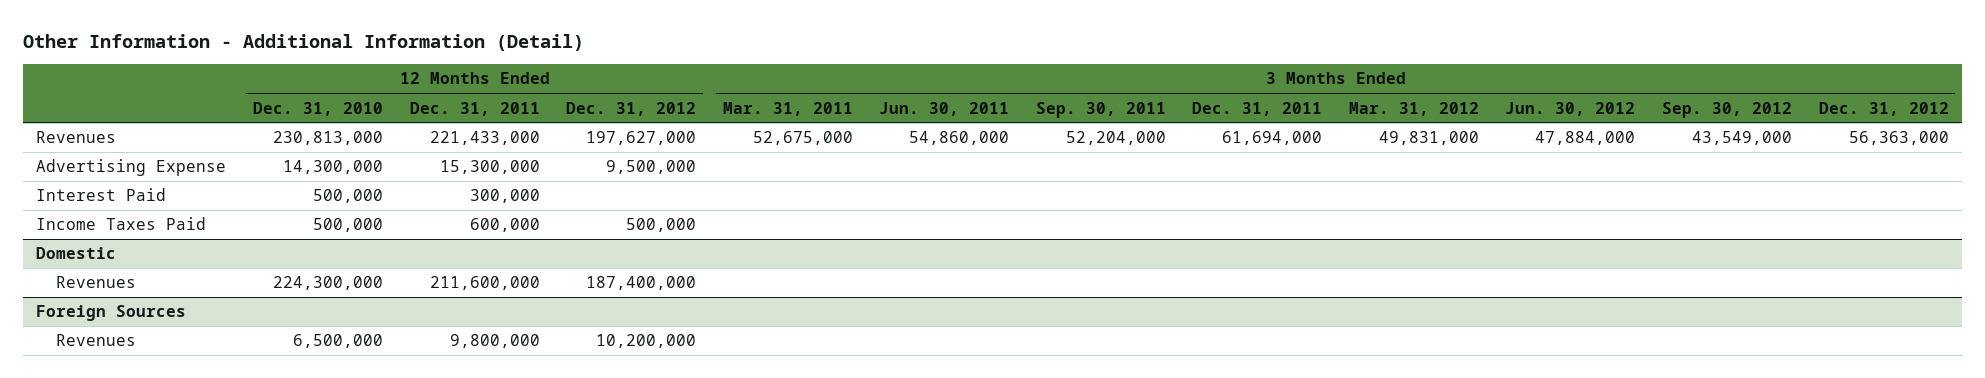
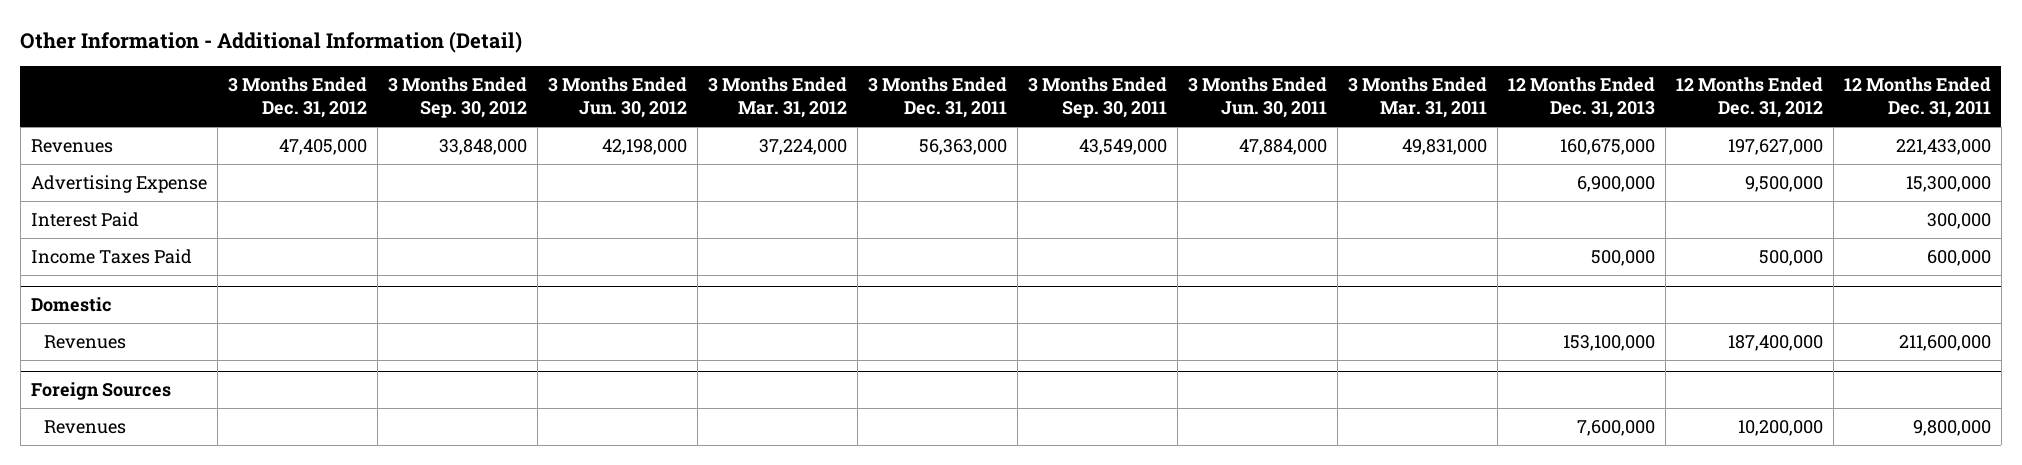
[253,101,384,116] Dec. 31, 2010 -> none
none -> [1507,77,1655,119] 12 Months Ended Dec. 31, 2013
[752,131,853,146] 52,675,000 -> [1401,138,1487,155] 49,831,000
[909,131,1010,146] 54,860,000 -> [1238,138,1327,155] 47,884,000
[1065,131,1166,146] 52,204,000 -> [1078,138,1167,155] 43,549,000
[1222,131,1323,146] 61,694,000 -> [918,138,1007,155] 56,363,000
[1378,131,1479,146] 49,831,000 -> [758,138,847,155] 37,224,000
[1535,131,1636,146] 47,884,000 -> [601,138,687,155] 42,198,000
[1691,131,1792,146] 43,549,000 -> [438,138,527,155] 33,848,000
[1848,131,1949,146] 56,363,000 -> [278,138,367,155] 47,405,000

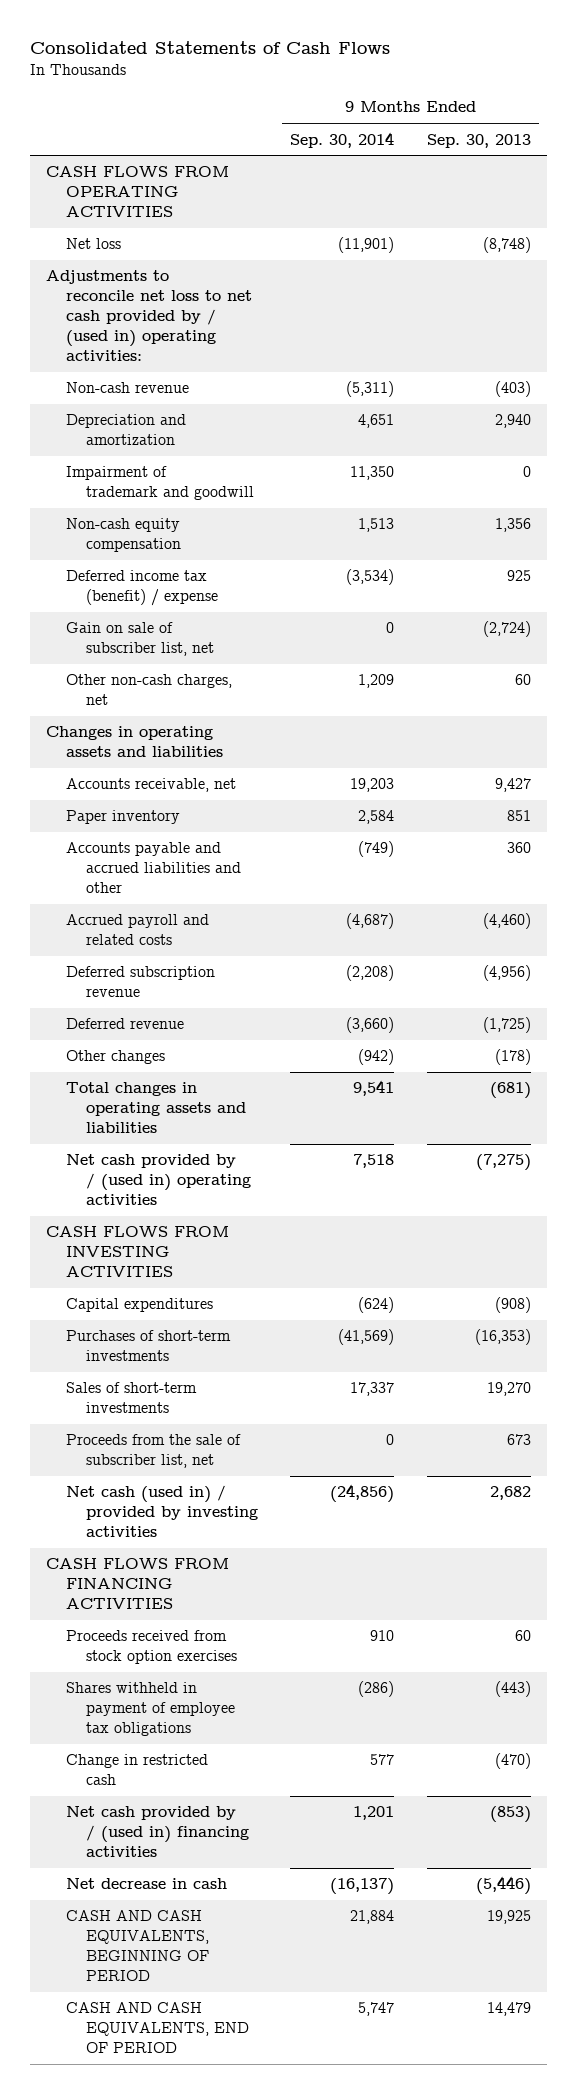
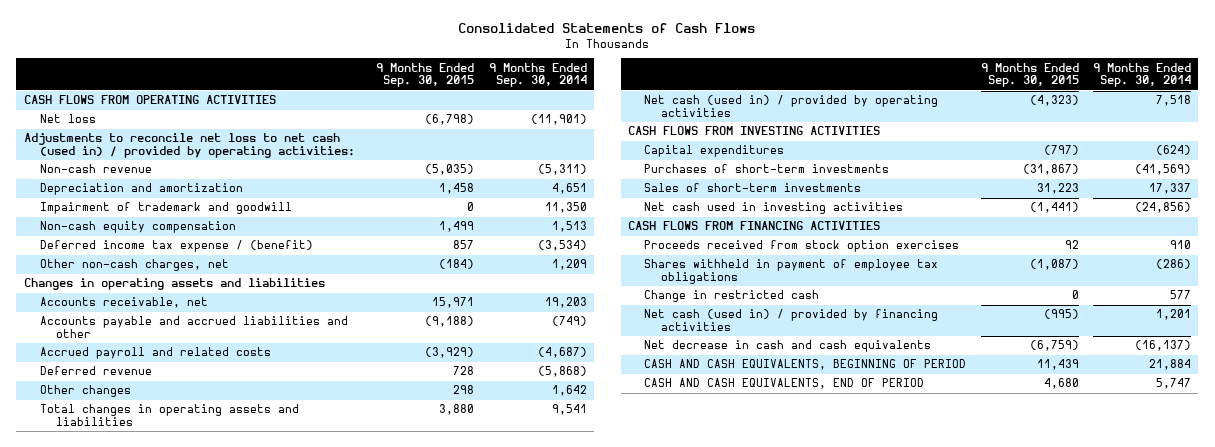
[426,133,531,148] Sep. 30, 2013 -> none
none -> [376,62,475,88] 9 Months Ended Sep. 30, 2015
[46,270,253,361] Adjustments to reconcile net loss to net cash provided by / (used in) operating activities: -> [23,133,355,159] Adjustments to reconcile net loss to net cash (used in) / provided by operating activities:
[66,622,215,657] Gain on sale of subscriber list, net -> none
[66,570,219,607] Deferred income tax (benefit) / expense -> [39,240,313,253] Deferred income tax expense / (benefit)
[66,810,181,825] Paper inventory -> none
[66,966,216,998] Deferred subscription revenue -> none
[346,1017,395,1034] (3,660) -> [537,366,587,378] (5,868)
[358,1049,395,1066] (942) -> [551,385,587,397] 1,642
[66,1154,252,1206] Net cash provided by / (used in) operating activities -> [644,95,939,118] Net cash (used in) / provided by operating activities
[66,1434,242,1469] Proceeds from the sale of subscriber list, net -> none
[66,1485,259,1538] Net cash (used in) / provided by investing activities -> [644,202,904,215] Net cash used in investing activities
[66,1806,250,1858] Net cash provided by / (used in) financing activities -> [644,309,939,332] Net cash (used in) / provided by financing activities
[66,1878,228,1890] Net decrease in cash -> [644,340,932,353] Net decrease in cash and cash equivalents

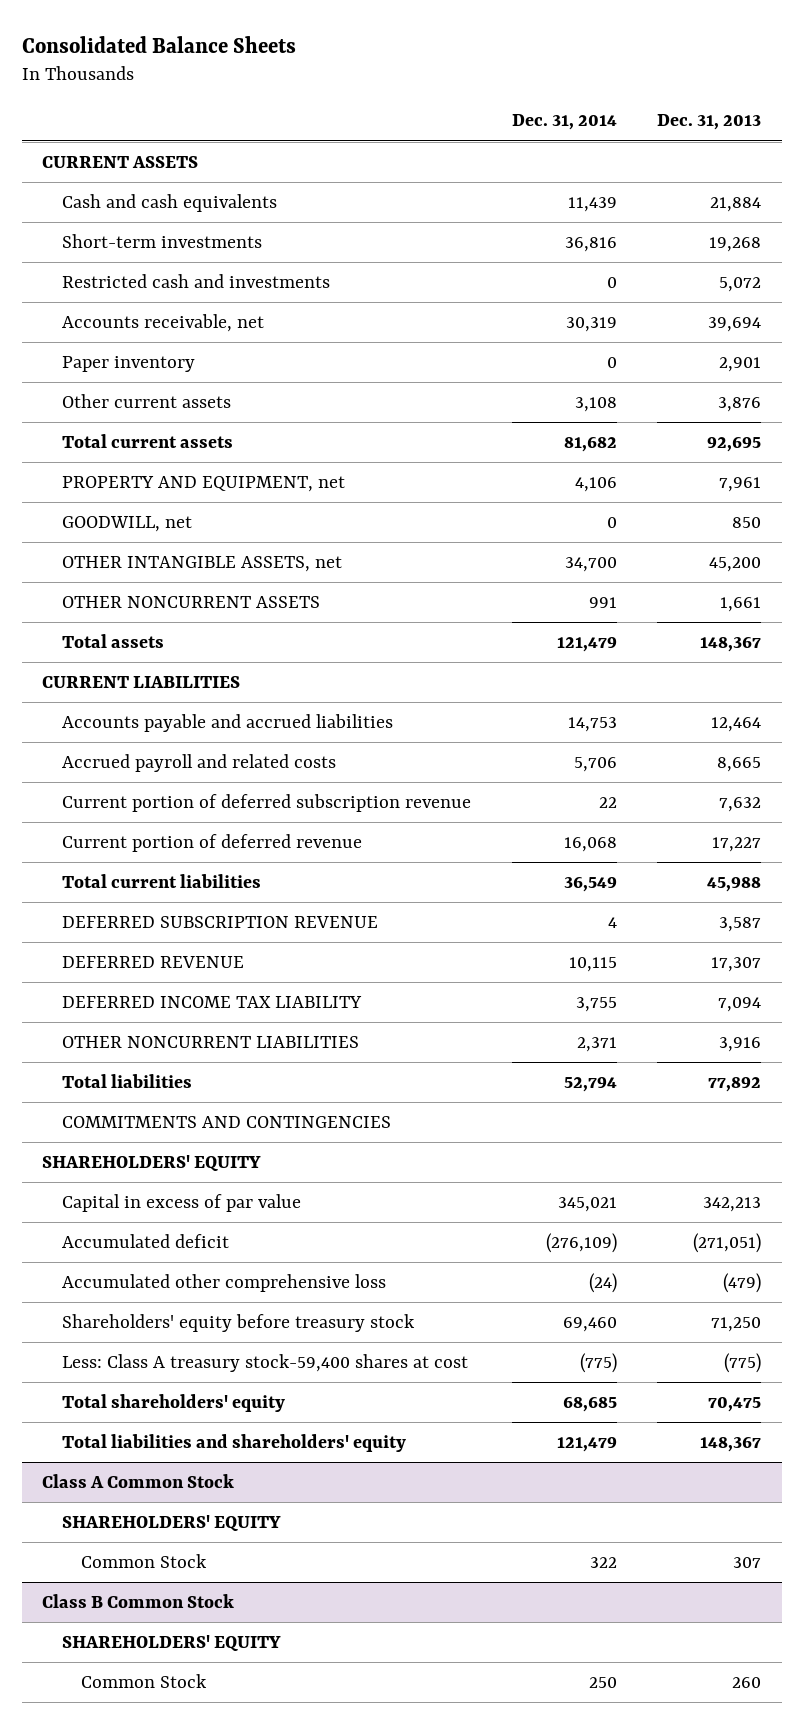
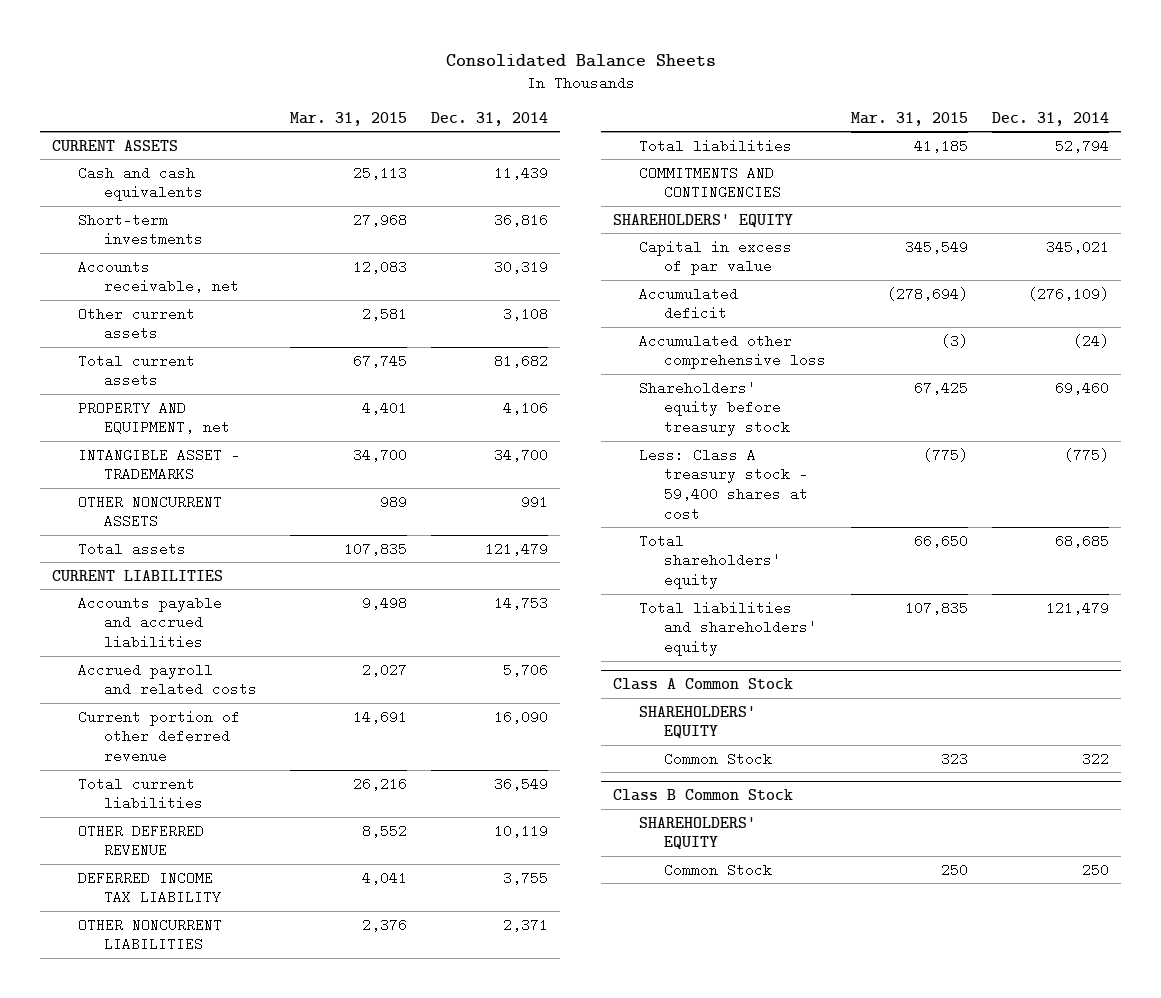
[657,114,762,131] Dec. 31, 2013 -> none
none -> [289,111,407,126] Mar. 31, 2015
[61,273,330,288] Restricted cash and investments -> none
[61,355,195,372] Paper inventory -> none
[61,515,192,532] GOODWILL, net -> none
[61,555,342,572] OTHER INTANGIBLE ASSETS, net -> [77,447,240,482] INTANGIBLE ASSET - TRADEMARKS
[61,793,471,812] Current portion of deferred subscription revenue -> none
[61,833,362,852] Current portion of deferred revenue -> [77,709,240,763] Current portion of other deferred revenue
[563,836,617,852] 16,068 -> [494,709,549,724] 16,090
[61,955,244,968] DEFERRED REVENUE -> none
[61,915,378,928] DEFERRED SUBSCRIPTION REVENUE -> [77,823,204,858] OTHER DEFERRED REVENUE
[607,916,617,928] 4 -> [494,823,549,838] 10,119
[61,1353,468,1372] Less: Class A treasury stock-59,400 shares at cost -> [638,447,809,521] Less: Class A treasury stock - 59,400 shares at cost

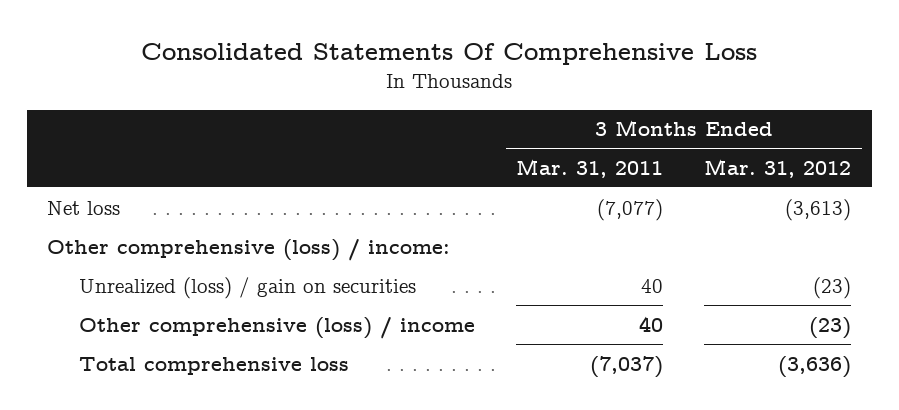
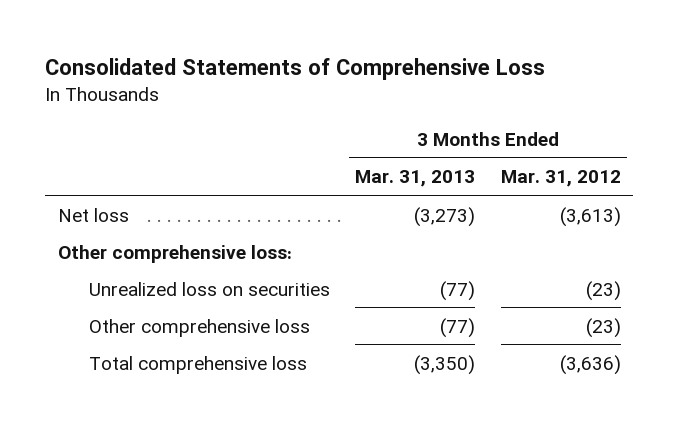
[141,42,758,65] Consolidated Statements Of Comprehensive Loss -> [45,58,546,81] Consolidated Statements of Comprehensive Loss
[516,158,664,178] Mar. 31, 2011 -> none
none -> [355,170,476,188] Mar. 31, 2013
[47,238,451,261] Other comprehensive (loss) / income: -> [58,244,293,263] Other comprehensive loss:
[79,276,417,299] Unrealized (loss) / gain on securities -> [88,281,330,296] Unrealized loss on securities
[79,316,476,339] Other comprehensive (loss) / income -> [88,318,310,337] Other comprehensive loss

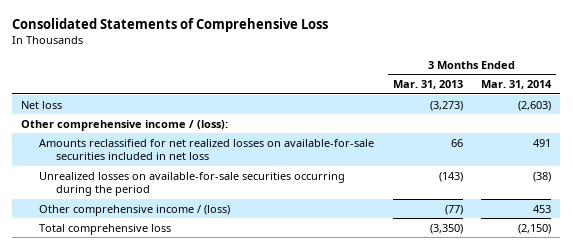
[500,170,621,188] Mar. 31, 2012 -> none
none -> [481,80,553,90] Mar. 31, 2014
[58,244,293,263] Other comprehensive loss: -> [21,119,229,131] Other comprehensive income / (loss):
none -> [38,138,374,161] Amounts reclassified for net realized losses on available-for-sale securities included in net loss
[88,281,330,296] Unrealized loss on securities -> [38,171,345,197] Unrealized losses on available-for-sale securities occurring during the period
[440,280,476,301] (77) -> [438,171,463,182] (143)
[88,318,310,337] Other comprehensive loss -> [38,204,230,216] Other comprehensive income / (loss)

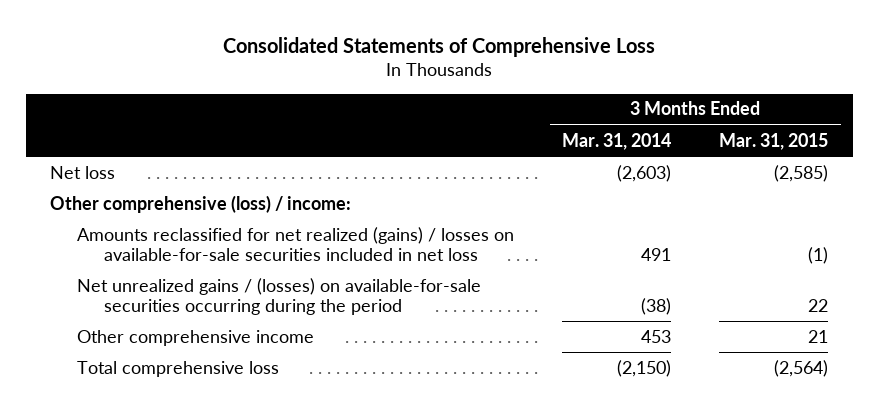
[392,80,463,90] Mar. 31, 2013 -> none
none -> [719,132,829,150] Mar. 31, 2015
[21,119,229,131] Other comprehensive income / (loss): -> [50,194,352,213] Other comprehensive (loss) / income:
[38,138,374,161] Amounts reclassified for net realized losses on available-for-sale securities included in net loss -> [76,226,514,261] Amounts reclassified for net realized (gains) / losses on available-for-sale securities included in net loss
[38,171,345,197] Unrealized losses on available-for-sale securities occurring during the period -> [76,277,481,315] Net unrealized gains / (losses) on available-for-sale securities occurring during the period
[38,204,230,216] Other comprehensive income / (loss) -> [76,329,314,346] Other comprehensive income

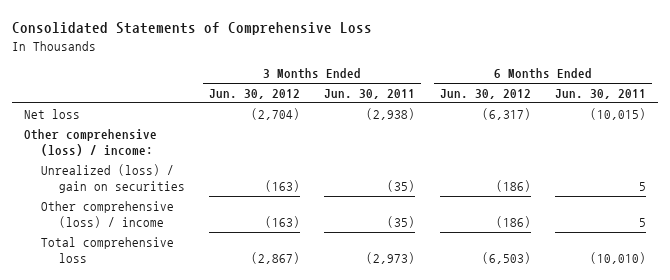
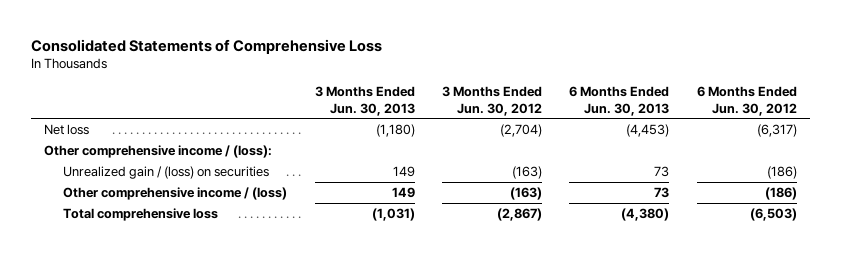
[324,89,416,100] Jun. 30, 2011 -> none
[555,89,647,100] Jun. 30, 2011 -> none
none -> [314,86,415,116] 3 Months Ended Jun. 30, 2013
none -> [569,86,670,116] 6 Months Ended Jun. 30, 2013
[24,129,158,157] Other comprehensive (loss) / income: -> [44,144,273,158] Other comprehensive income / (loss):
[41,164,185,194] Unrealized (loss) / gain on securities -> [63,165,270,179] Unrealized gain / (loss) on securities
[41,201,175,229] Other comprehensive (loss) / income -> [63,186,288,200] Other comprehensive income / (loss)

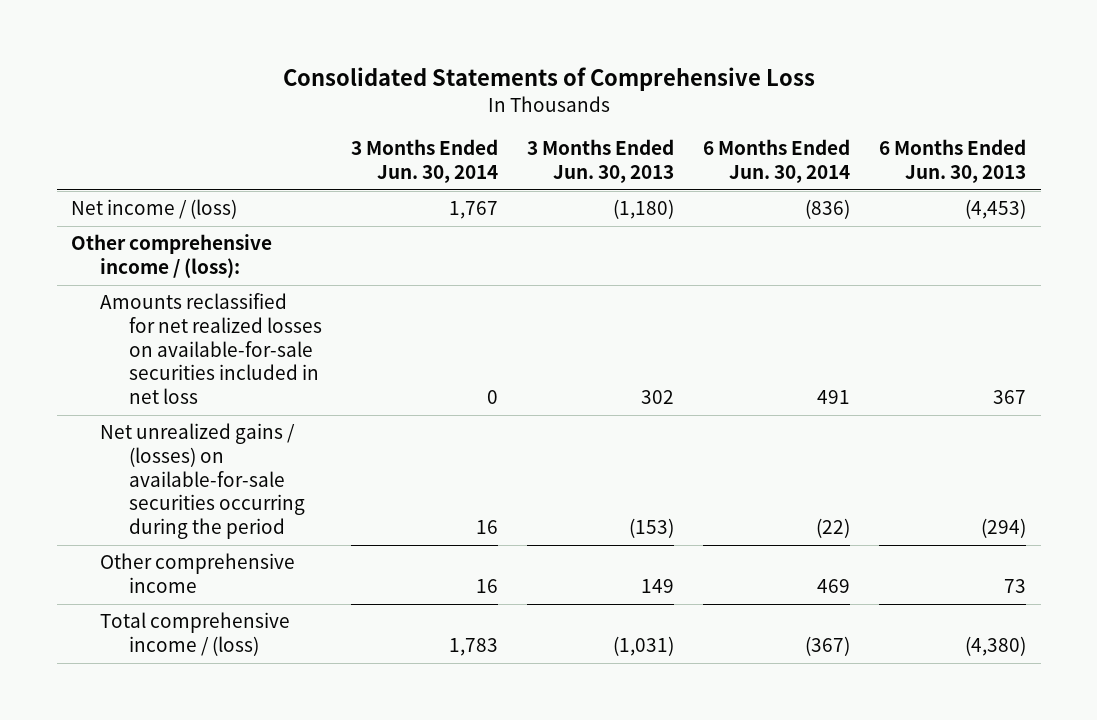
[441,86,542,116] 3 Months Ended Jun. 30, 2012 -> none
[696,86,797,116] 6 Months Ended Jun. 30, 2012 -> none
none -> [350,139,498,184] 3 Months Ended Jun. 30, 2014
none -> [702,139,850,184] 6 Months Ended Jun. 30, 2014
[44,123,90,135] Net loss -> [71,199,238,220] Net income / (loss)
none -> [99,293,322,405] Amounts reclassified for net realized losses on available-for-sale securities included in net loss
[63,165,270,179] Unrealized gain / (loss) on securities -> [99,423,305,540] Net unrealized gains / (losses) on available-for-sale securities occurring during the period
[392,165,415,177] 149 -> [628,518,674,539] (153)
[654,165,670,177] 73 -> [981,518,1027,539] (294)
[63,186,288,200] Other comprehensive income / (loss) -> [99,553,295,594] Other comprehensive income
[63,207,219,221] Total comprehensive loss -> [99,612,290,657] Total comprehensive income / (loss)

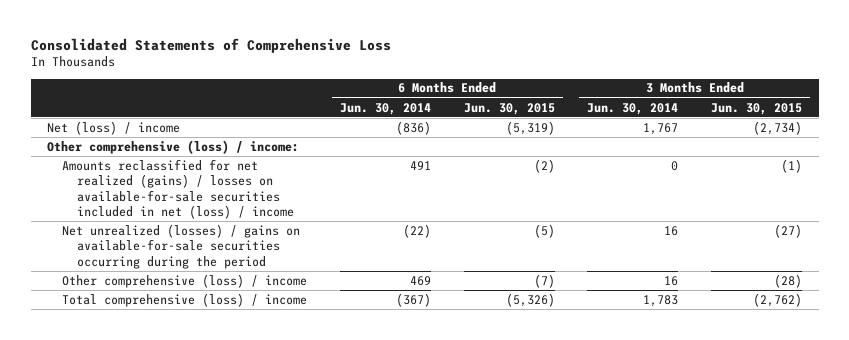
[526,139,674,184] 3 Months Ended Jun. 30, 2013 -> none
[879,139,1027,184] 6 Months Ended Jun. 30, 2013 -> none
none -> [463,102,555,115] Jun. 30, 2015
none -> [711,102,803,115] Jun. 30, 2015
[71,199,238,220] Net income / (loss) -> [47,120,181,135] Net (loss) / income
[71,234,273,279] Other comprehensive income / (loss): -> [47,139,300,154] Other comprehensive (loss) / income:
[99,293,322,405] Amounts reclassified for net realized losses on available-for-sale securities included in net loss -> [62,158,295,219] Amounts reclassified for net realized (gains) / losses on available-for-sale securities included in net (loss) / income
[99,423,305,540] Net unrealized gains / (losses) on available-for-sale securities occurring during the period -> [62,223,301,269] Net unrealized (losses) / gains on available-for-sale securities occurring during the period
[99,553,295,594] Other comprehensive income -> [62,273,308,288] Other comprehensive (loss) / income
[99,612,290,657] Total comprehensive income / (loss) -> [62,292,308,307] Total comprehensive (loss) / income

